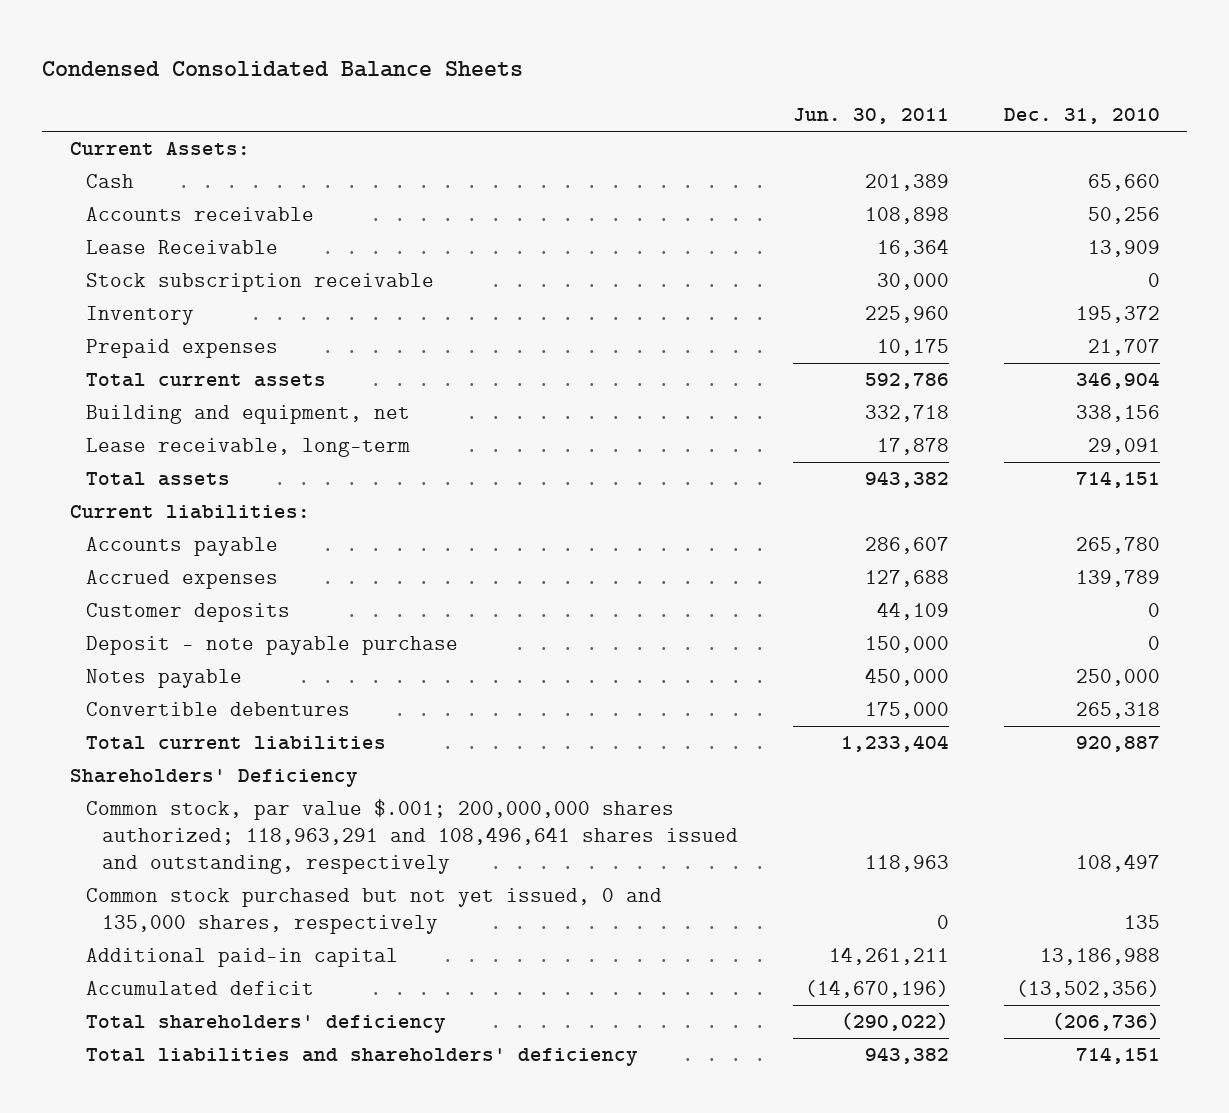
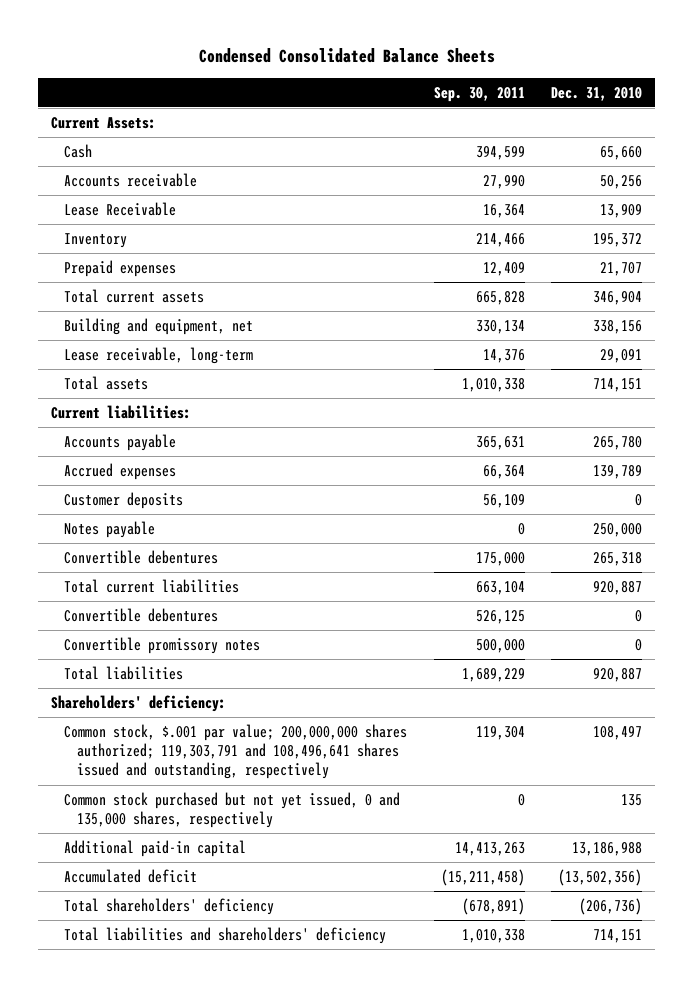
[793,108,950,125] Jun. 30, 2011 -> none
none -> [433,86,525,102] Sep. 30, 2011
[86,273,435,293] Stock subscription receivable -> none
[86,636,459,656] Deposit - note payable purchase -> none
none -> [64,607,219,622] Convertible debentures
none -> [64,636,261,654] Convertible promissory notes
none -> [64,665,184,680] Total liabilities
[69,769,358,788] Shareholders' Deficiency -> [51,694,227,712] Shareholders' deficiency:
[86,799,739,875] Common stock, par value $.001; 200,000,000 shares authorized; 118,963,291 and 108,496,641 shares issued and outstanding, respectively -> [64,723,408,780] Common stock, $.001 par value; 200,000,000 shares authorized; 119,303,791 and 108,496,641 shares issued and outstanding, respectively

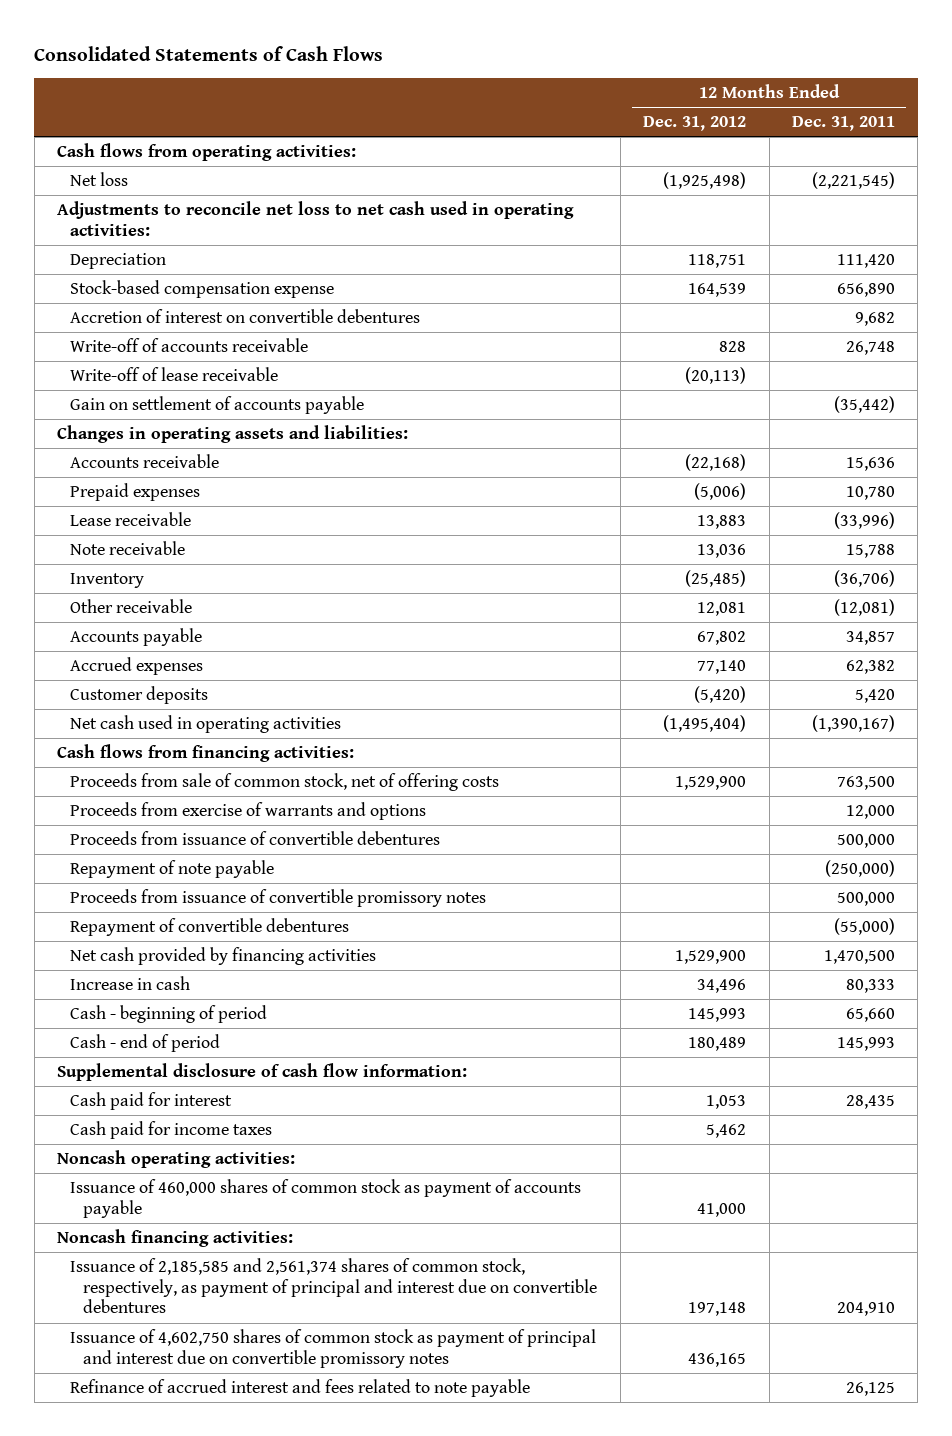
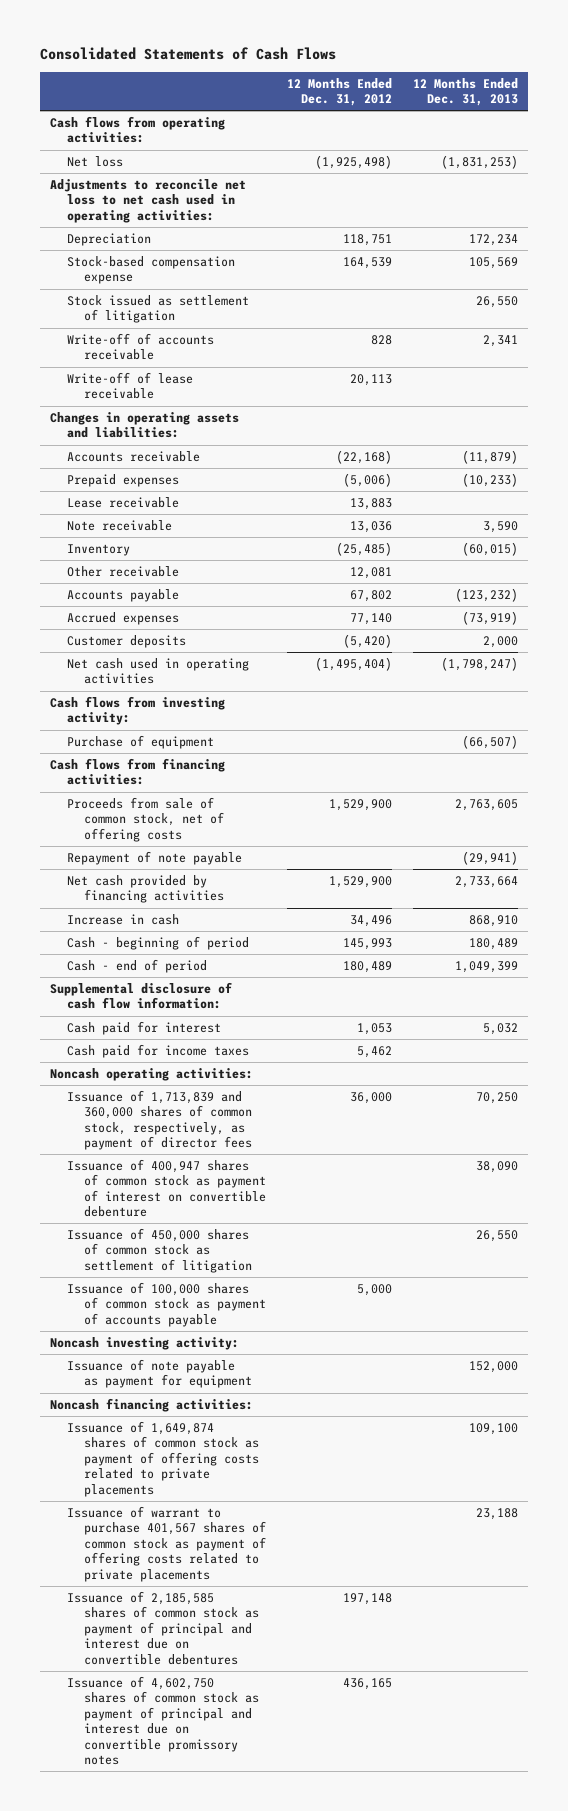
[791,116,895,132] Dec. 31, 2011 -> none
none -> [412,77,518,107] 12 Months Ended Dec. 31, 2013
[70,308,421,323] Accretion of interest on convertible debentures -> none
none -> [67,294,250,324] Stock issued as settlement of litigation
[70,395,365,414] Gain on settlement of accounts payable -> none
[685,366,747,384] (20,113) -> [349,373,392,386] 20,113
none -> [50,695,226,726] Cash flows from investing activity:
none -> [67,734,215,749] Purchase of equipment
[70,801,427,820] Proceeds from exercise of warrants and options -> none
[70,830,441,845] Proceeds from issuance of convertible debentures -> none
[70,888,487,907] Proceeds from issuance of convertible promissory notes -> none
[70,917,350,936] Repayment of convertible debentures -> none
none -> [67,1089,253,1151] Issuance of 1,713,839 and 360,000 shares of common stock, respectively, as payment of director fees
none -> [67,1158,267,1218] Issuance of 400,947 shares of common stock as payment of interest on convertible debenture
none -> [67,1227,253,1273] Issuance of 450,000 shares of common stock as settlement of litigation
[70,1178,582,1218] Issuance of 460,000 shares of common stock as payment of accounts payable -> [67,1281,267,1327] Issuance of 100,000 shares of common stock as payment of accounts payable
[697,1202,747,1217] 41,000 -> [356,1283,392,1296] 5,000
none -> [50,1336,240,1350] Noncash investing activity:
none -> [67,1358,253,1389] Issuance of note payable as payment for equipment
none -> [67,1420,260,1497] Issuance of 1,649,874 shares of common stock as payment of offering costs related to private placements
none -> [67,1505,267,1582] Issuance of warrant to purchase 401,567 shares of common stock as payment of offering costs related to private placements
[70,1257,598,1314] Issuance of 2,185,585 and 2,561,374 shares of common stock, respectively, as payment of principal and interest due on convertible debentures -> [67,1590,260,1665] Issuance of 2,185,585 shares of common stock as payment of principal and interest due on convertible debentures
[70,1378,531,1397] Refinance of accrued interest and fees related to note payable -> none

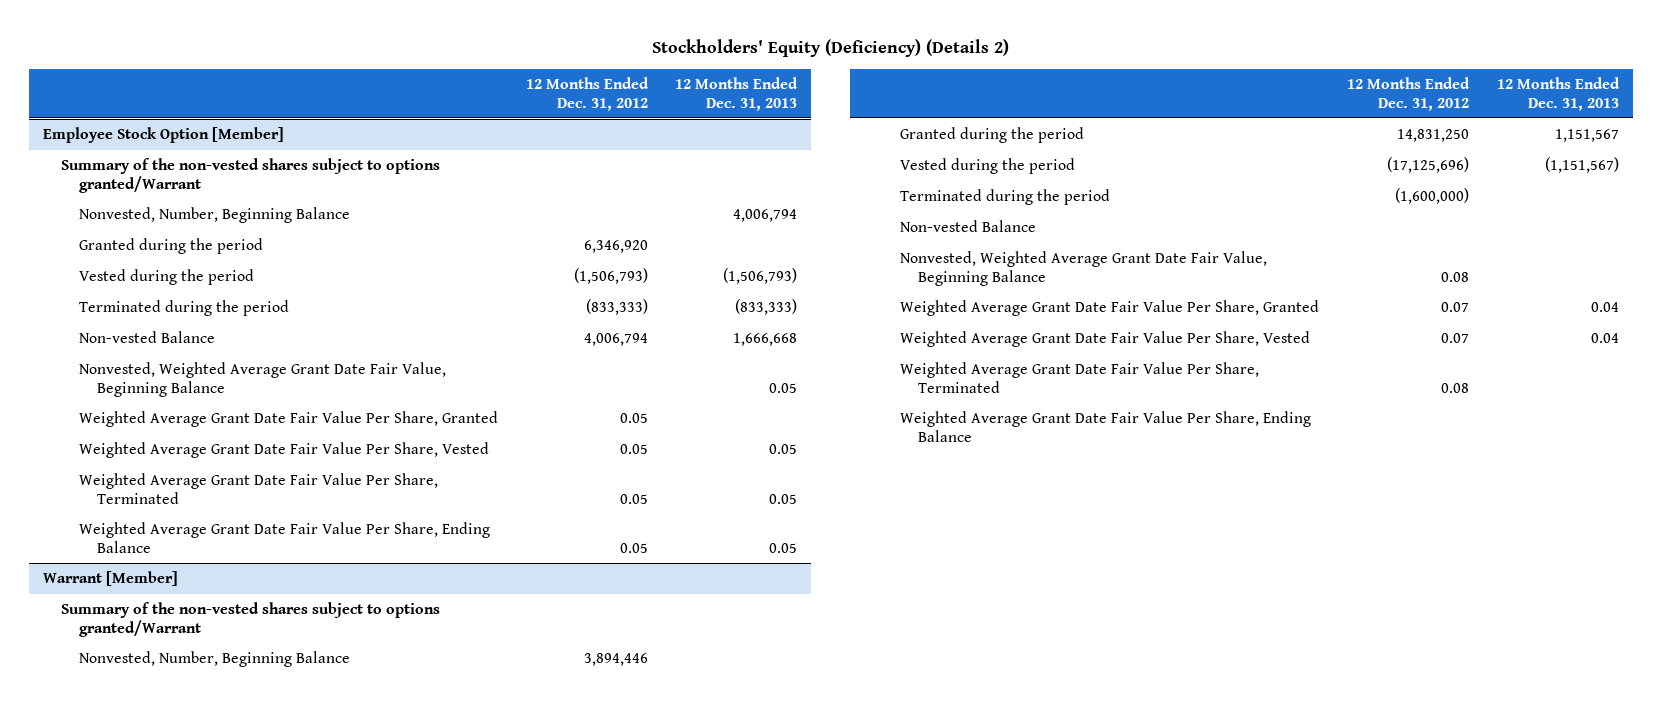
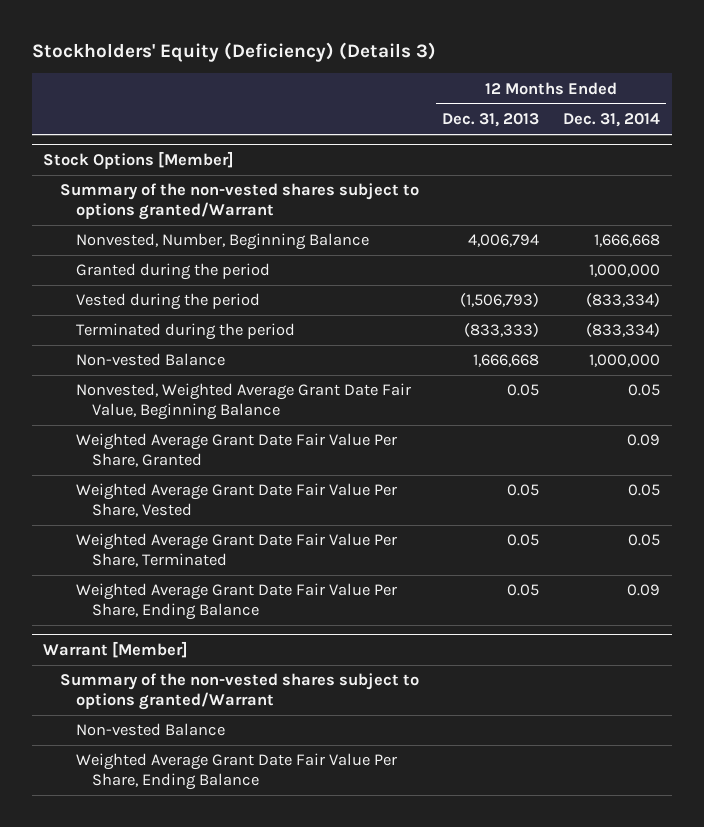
[651,39,1009,58] Stockholders' Equity (Deficiency) (Details 2) -> [31,42,436,63] Stockholders' Equity (Deficiency) (Details 3)
[525,77,649,111] 12 Months Ended Dec. 31, 2012 -> none
none -> [563,113,661,128] Dec. 31, 2014
[42,127,284,144] Employee Stock Option [Member] -> [43,151,235,170] Stock Options [Member]
[78,651,350,668] Nonvested, Number, Beginning Balance -> none
[900,127,1085,144] Granted during the period -> none
[900,158,1076,175] Vested during the period -> none
[900,189,1111,206] Terminated during the period -> none
[900,251,1268,286] Nonvested, Weighted Average Grant Date Fair Value, Beginning Balance -> none
[900,300,1320,317] Weighted Average Grant Date Fair Value Per Share, Granted -> none
[900,331,1311,348] Weighted Average Grant Date Fair Value Per Share, Vested -> none
[900,362,1260,393] Weighted Average Grant Date Fair Value Per Share, Terminated -> none

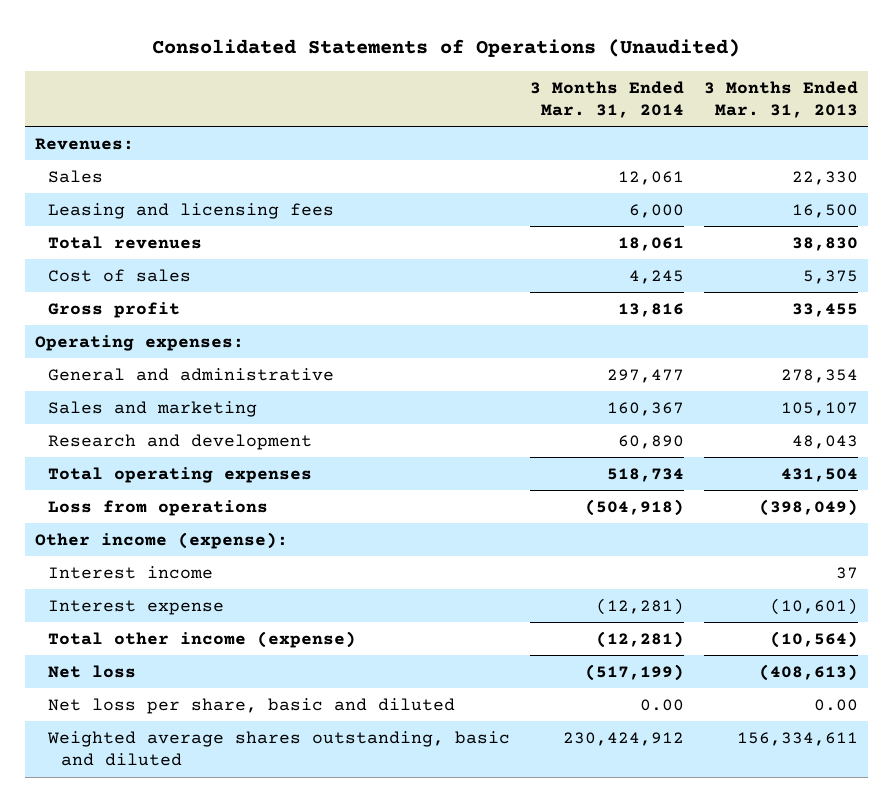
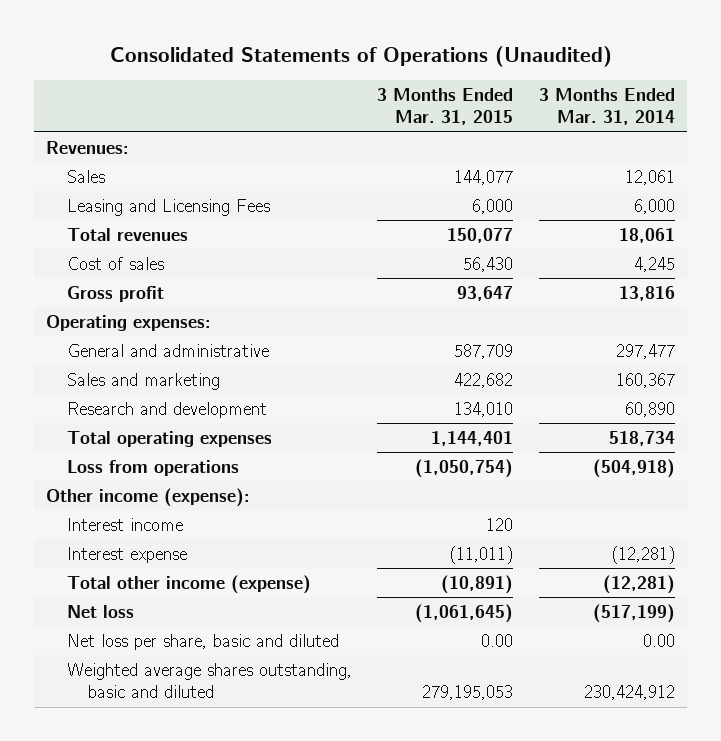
[703,80,858,119] 3 Months Ended Mar. 31, 2013 -> none
none -> [377,87,514,126] 3 Months Ended Mar. 31, 2015
[47,202,334,219] Leasing and licensing fees -> [66,198,270,216] Leasing and Licensing Fees

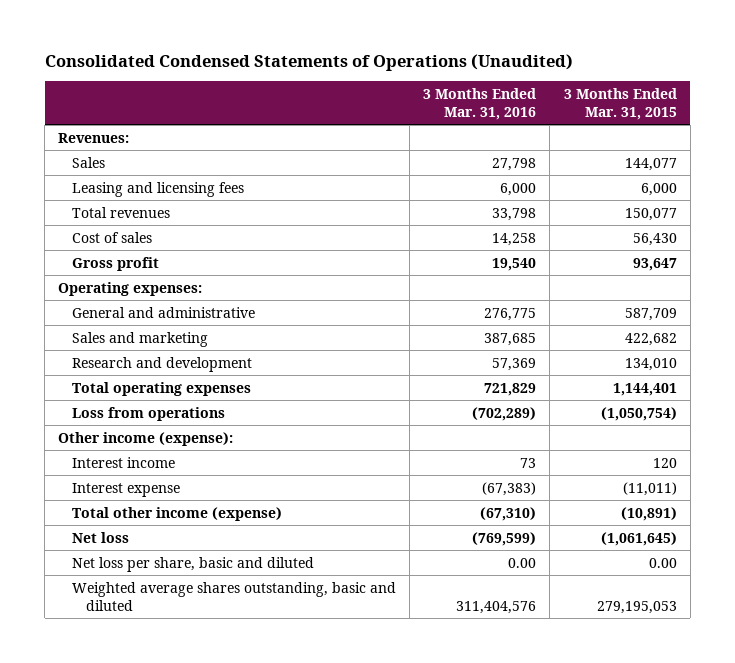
[109,45,612,67] Consolidated Statements of Operations (Unaudited) -> [44,53,573,71] Consolidated Condensed Statements of Operations (Unaudited)
[538,87,675,126] 3 Months Ended Mar. 31, 2014 -> none
none -> [423,88,537,120] 3 Months Ended Mar. 31, 2016
[66,198,270,216] Leasing and Licensing Fees -> [72,181,245,197] Leasing and licensing fees

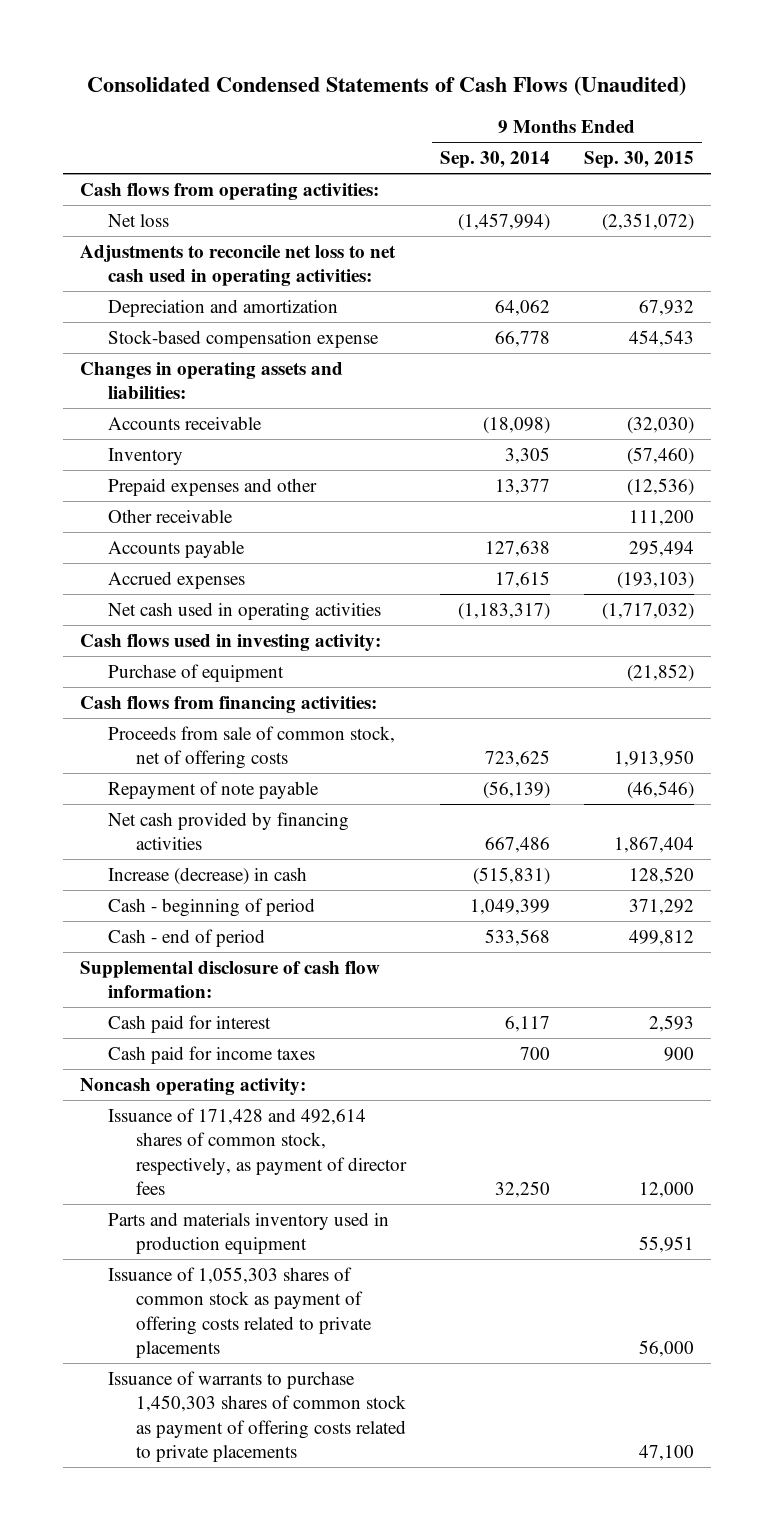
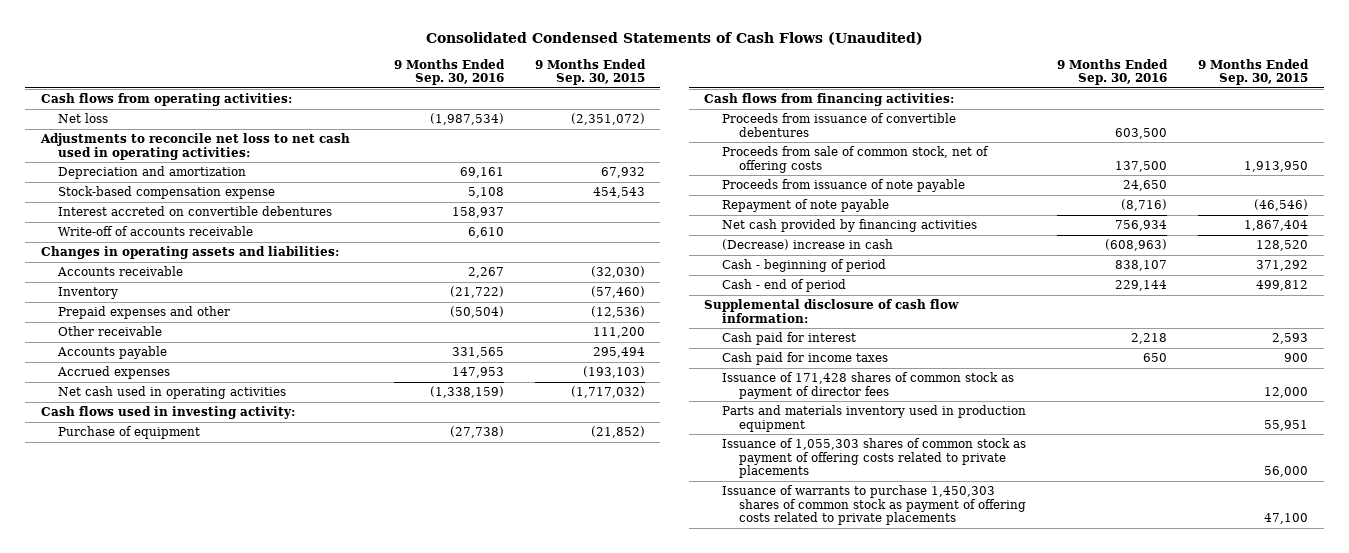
[440,151,551,169] Sep. 30, 2014 -> none
none -> [393,58,505,86] 9 Months Ended Sep. 30, 2016
none -> [58,206,333,217] Interest accreted on convertible debentures
none -> [58,226,254,237] Write-off of accounts receivable
none -> [721,113,956,137] Proceeds from issuance of convertible debentures
none -> [721,179,965,193] Proceeds from issuance of note payable
[108,866,308,885] Increase (decrease) in cash -> [721,239,893,251] (Decrease) increase in cash
[79,1077,306,1095] Noncash operating activity: -> none
[108,1107,408,1196] Issuance of 171,428 and 492,614 shares of common stock, respectively, as payment of director fees -> [721,372,1014,399] Issuance of 171,428 shares of common stock as payment of director fees

